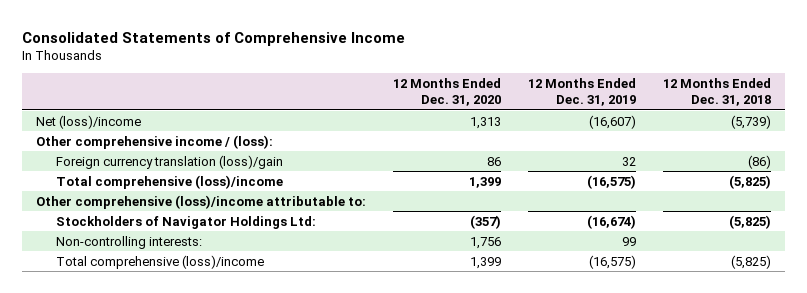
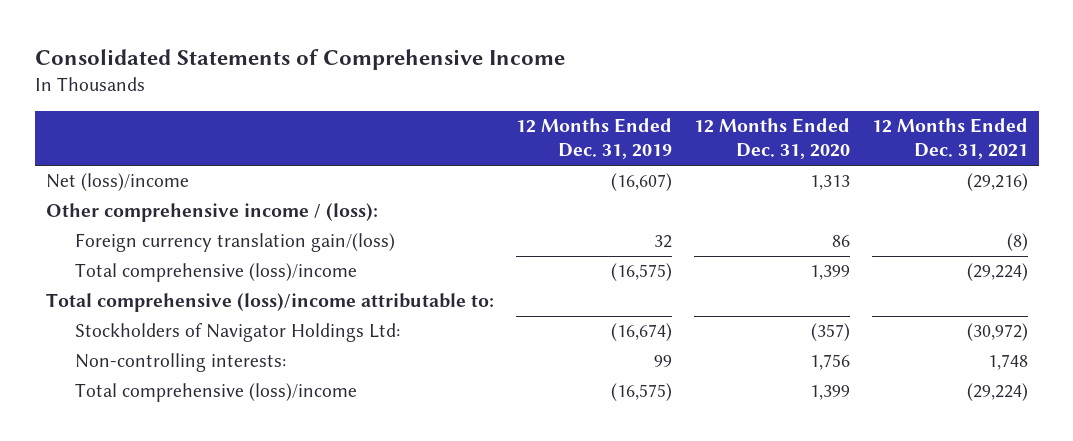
[663,78,772,107] 12 Months Ended Dec. 31, 2018 -> none
none -> [871,118,1028,160] 12 Months Ended Dec. 31, 2021
[56,154,284,169] Foreign currency translation (loss)/gain -> [75,233,396,253] Foreign currency translation gain/(loss)
[35,194,366,209] Other comprehensive (loss)/income attributable to: -> [45,293,494,313] Total comprehensive (loss)/income attributable to:

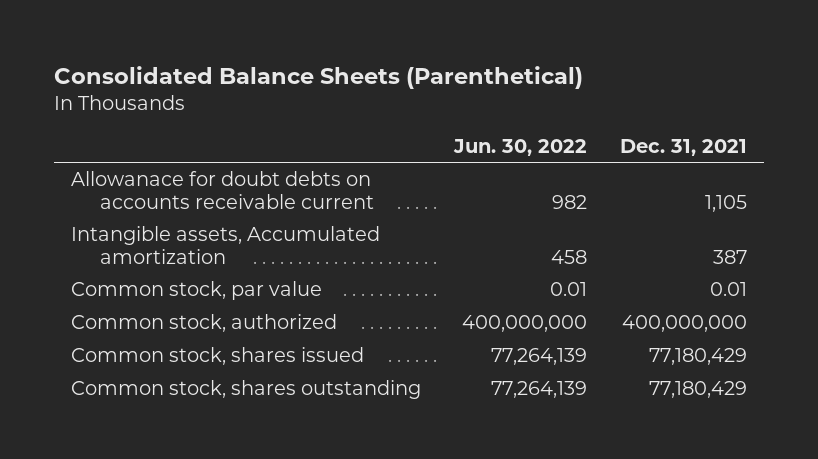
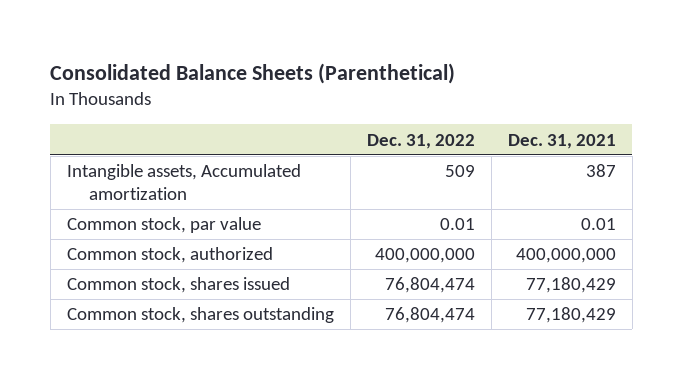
[453,138,588,156] Jun. 30, 2022 -> none
none -> [366,133,475,149] Dec. 31, 2022
[70,171,374,209] Allowanace for doubt debts on accounts receivable current -> none

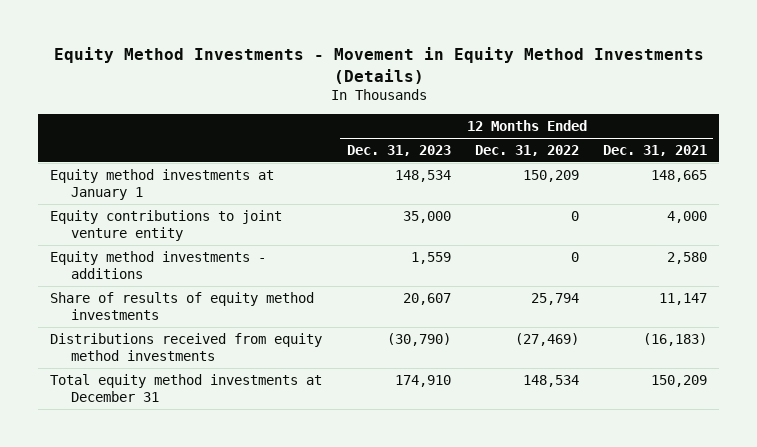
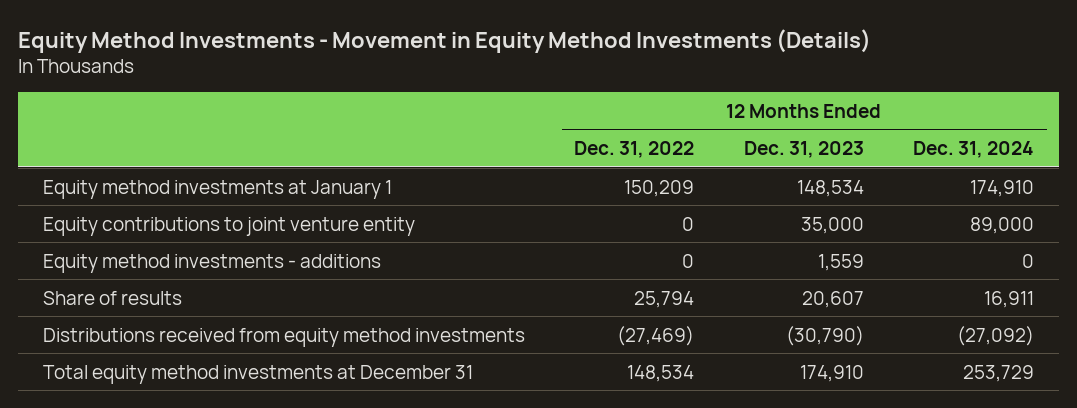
[602,145,707,157] Dec. 31, 2021 -> none
none -> [913,141,1035,159] Dec. 31, 2024
[50,291,315,320] Share of results of equity method investments -> [43,290,183,305] Share of results

